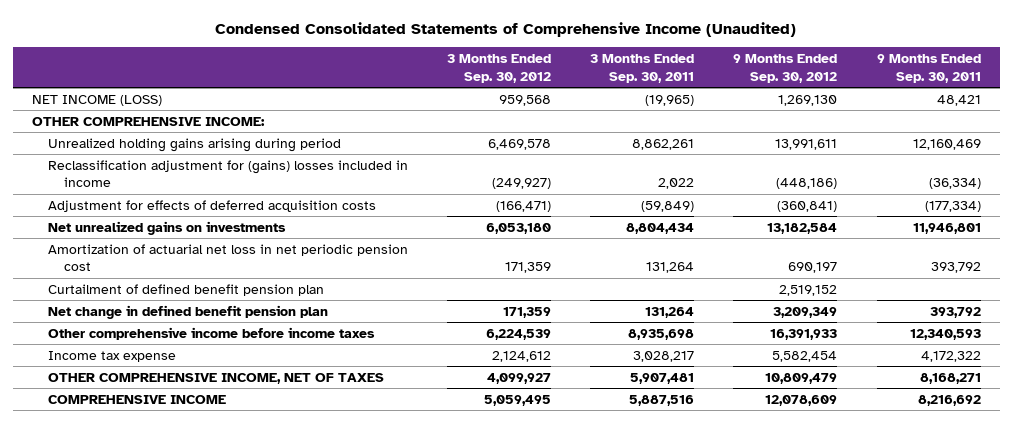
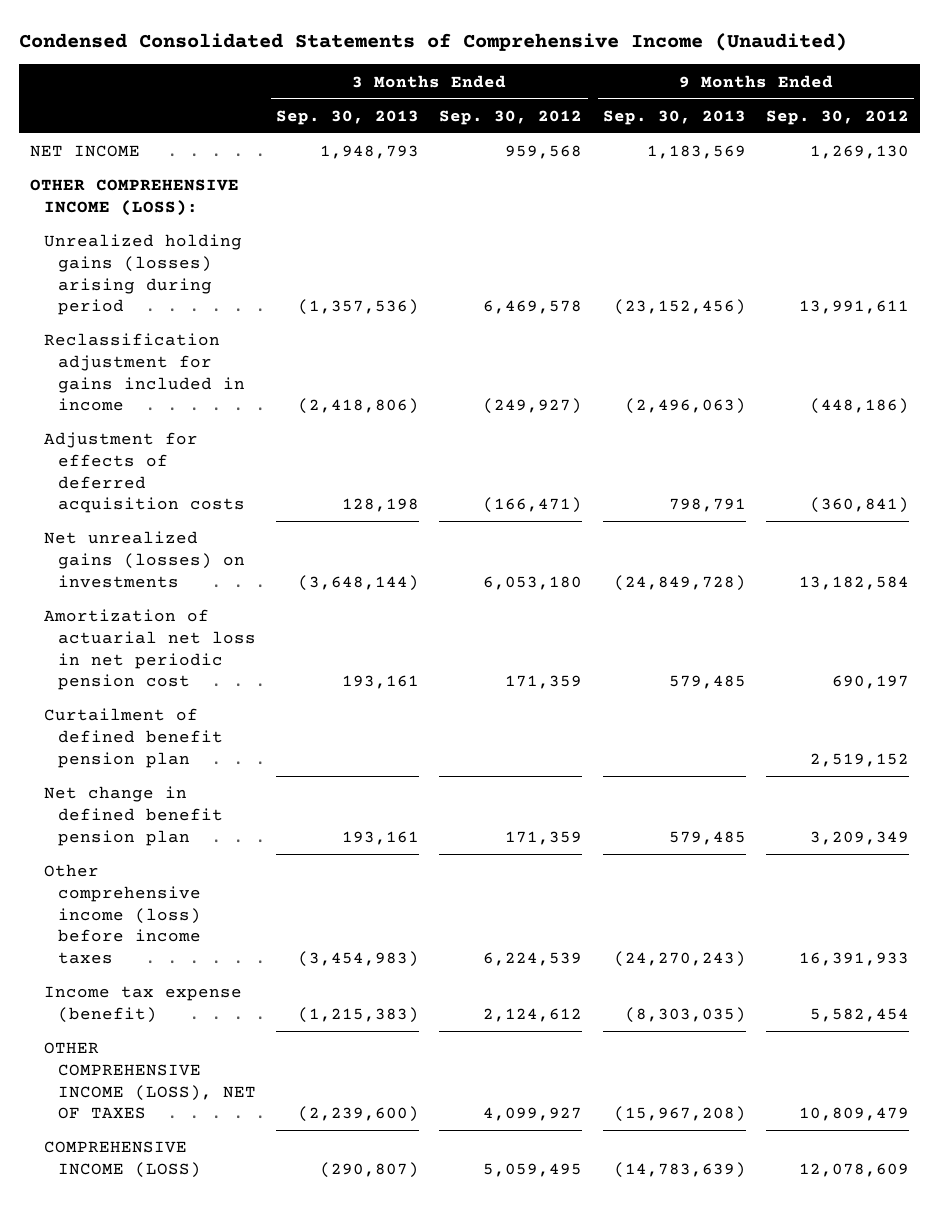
[590,54,695,83] 3 Months Ended Sep. 30, 2011 -> none
[876,54,981,83] 9 Months Ended Sep. 30, 2011 -> none
none -> [276,109,420,125] Sep. 30, 2013
none -> [602,109,746,125] Sep. 30, 2013
[32,94,163,106] NET INCOME (LOSS) -> [29,145,140,158] NET INCOME
[32,116,266,126] OTHER COMPREHENSIVE INCOME: -> [29,179,239,216] OTHER COMPREHENSIVE INCOME (LOSS):
[48,137,342,152] Unrealized holding gains arising during period -> [43,234,242,316] Unrealized holding gains (losses) arising during period
[48,159,409,188] Reclassification adjustment for (gains) losses included in income -> [43,333,245,412] Reclassification adjustment for gains included in income
[48,220,287,235] Net unrealized gains on investments -> [43,531,245,588] Net unrealized gains (losses) on investments
[48,326,376,340] Other comprehensive income before income taxes -> [43,864,201,965] Other comprehensive income (loss) before income taxes
[48,350,177,362] Income tax expense -> [43,986,242,1023] Income tax expense (benefit)
[48,372,385,384] OTHER COMPREHENSIVE INCOME, NET OF TAXES -> [43,1042,256,1120] OTHER COMPREHENSIVE INCOME (LOSS), NET OF TAXES
[48,394,227,404] COMPREHENSIVE INCOME -> [43,1141,201,1178] COMPREHENSIVE INCOME (LOSS)

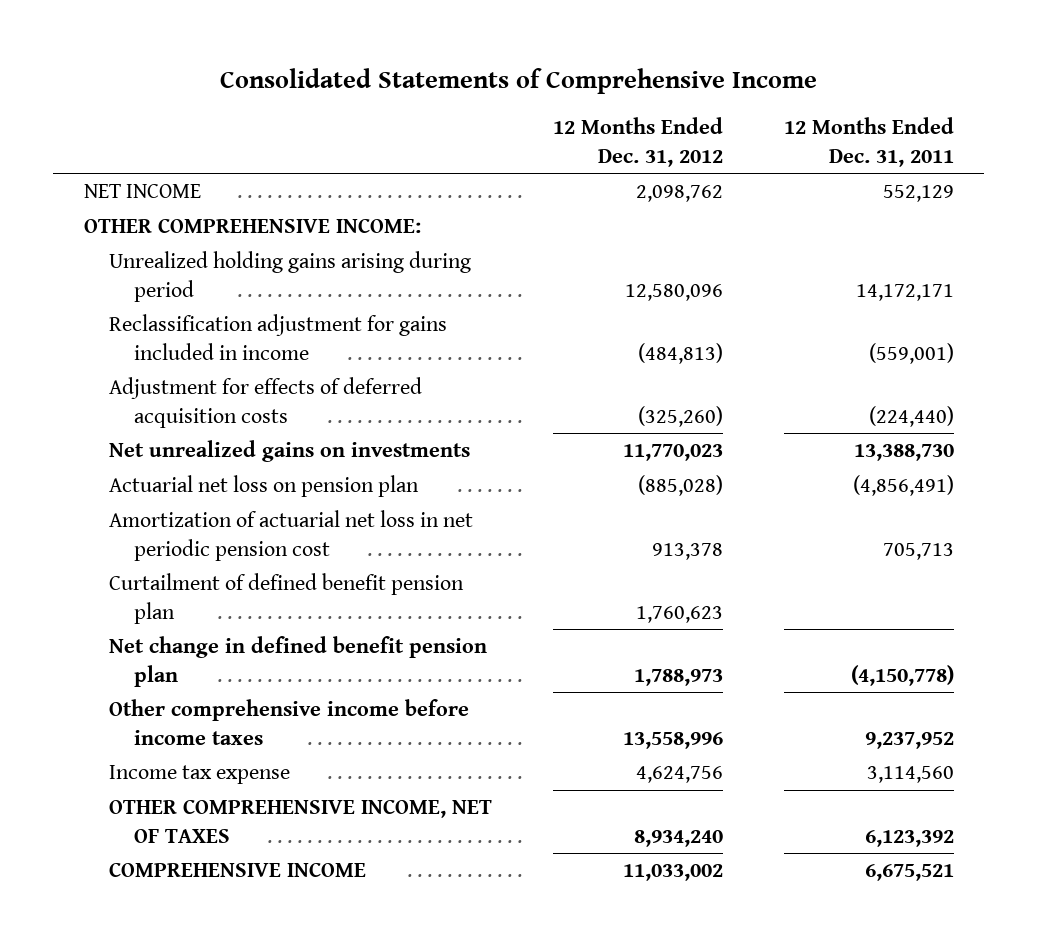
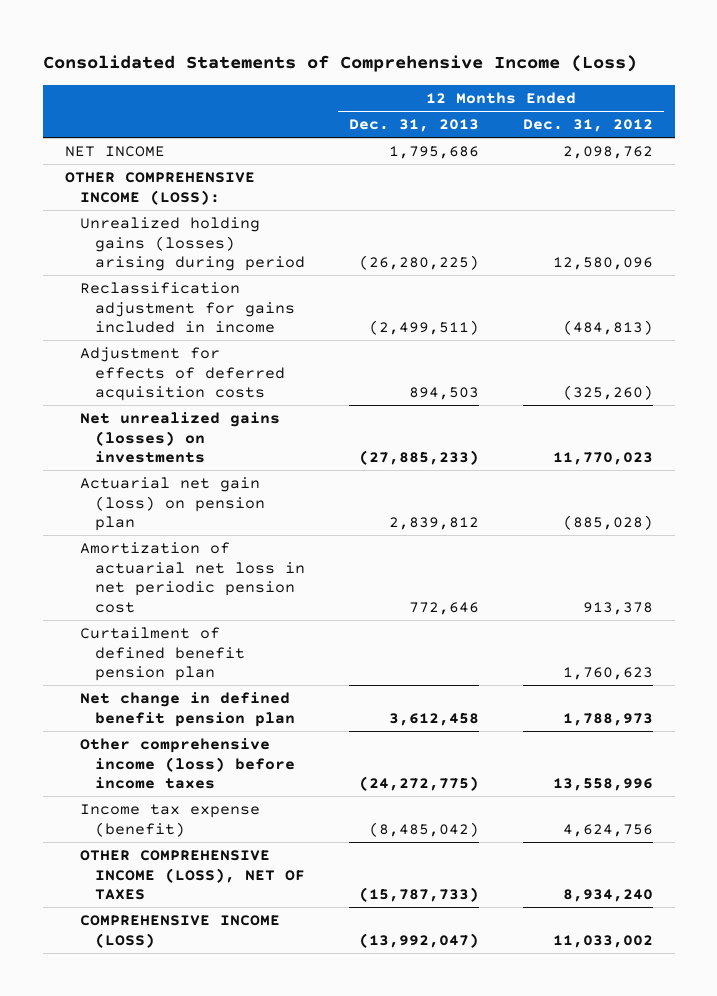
[219,67,817,94] Consolidated Statements of Comprehensive Income -> [42,55,637,73] Consolidated Statements of Comprehensive Income (Loss)
[783,117,954,167] 12 Months Ended Dec. 31, 2011 -> none
none -> [348,118,479,132] Dec. 31, 2013
[83,218,421,234] OTHER COMPREHENSIVE INCOME: -> [64,171,255,205] OTHER COMPREHENSIVE INCOME (LOSS):
[108,251,471,302] Unrealized holding gains arising during period -> [79,216,305,272] Unrealized holding gains (losses) arising during period
[108,440,470,463] Net unrealized gains on investments -> [79,411,280,464] Net unrealized gains (losses) on investments
[108,475,419,498] Actuarial net loss on pension plan -> [79,476,265,532] Actuarial net gain (loss) on pension plan
[108,699,469,745] Other comprehensive income before income taxes -> [79,737,295,790] Other comprehensive income (loss) before income taxes
[108,765,290,785] Income tax expense -> [79,803,260,837] Income tax expense (benefit)
[108,799,492,843] OTHER COMPREHENSIVE INCOME, NET OF TAXES -> [79,849,305,901] OTHER COMPREHENSIVE INCOME (LOSS), NET OF TAXES
[108,862,366,878] COMPREHENSIVE INCOME -> [79,914,280,948] COMPREHENSIVE INCOME (LOSS)

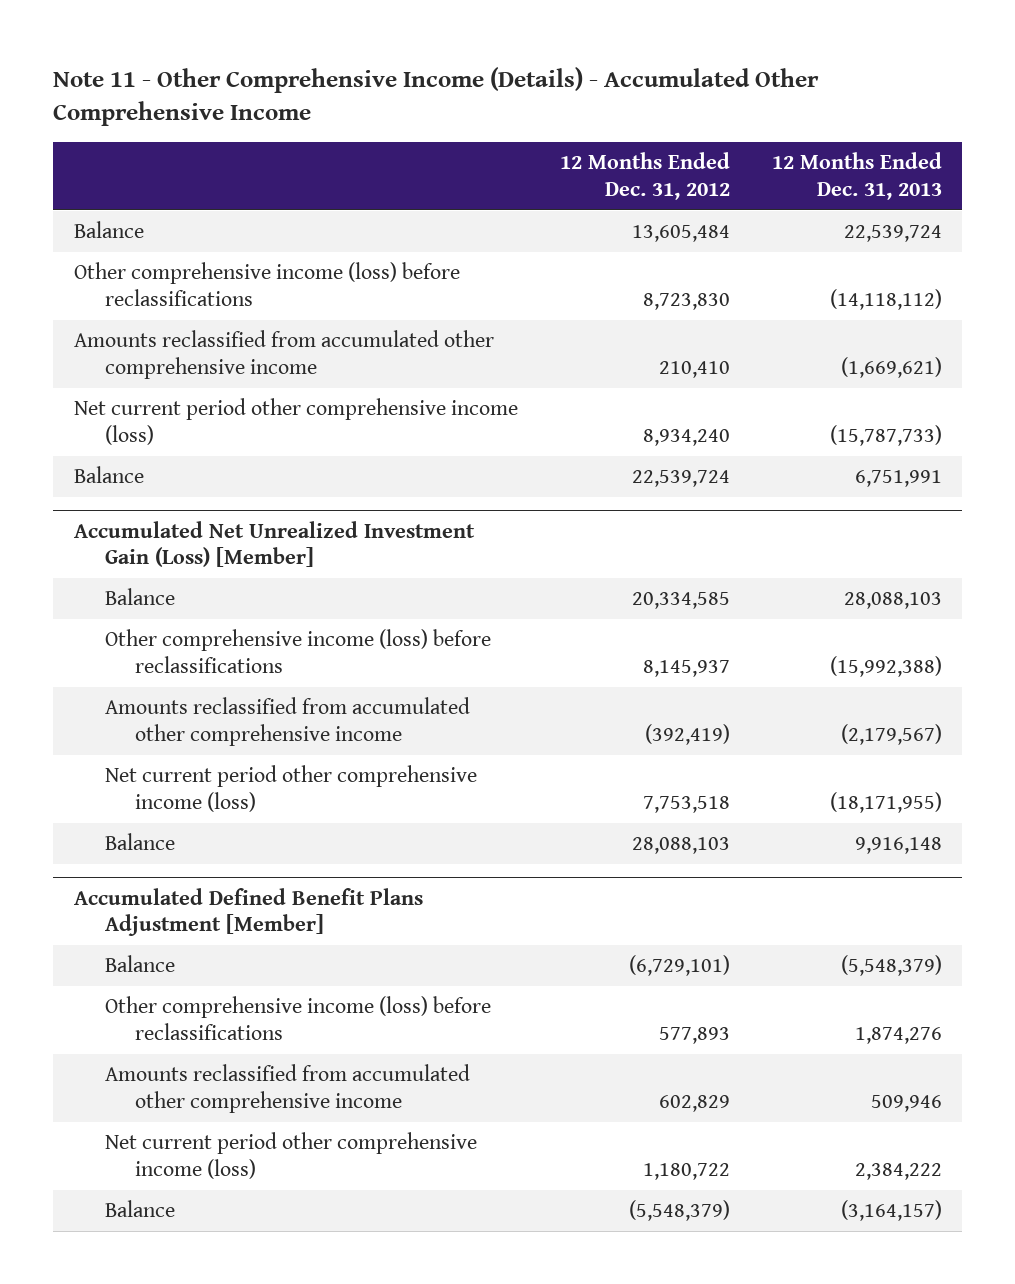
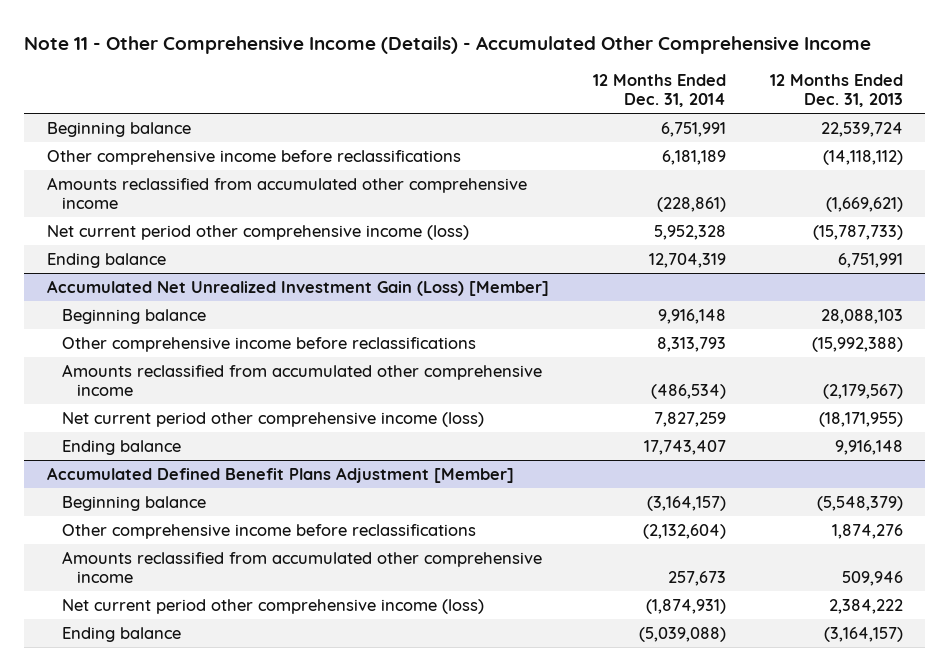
[559,152,730,200] 12 Months Ended Dec. 31, 2012 -> none
none -> [592,73,726,108] 12 Months Ended Dec. 31, 2014
[73,221,144,239] Balance -> [46,121,191,137] Beginning balance
[73,262,460,306] Other comprehensive income (loss) before reclassifications -> [46,149,461,165] Other comprehensive income before reclassifications
[73,466,144,484] Balance -> [46,252,166,268] Ending balance
[104,588,175,606] Balance -> [61,308,206,324] Beginning balance
[104,629,491,673] Other comprehensive income (loss) before reclassifications -> [61,336,476,352] Other comprehensive income before reclassifications
[104,833,175,851] Balance -> [61,439,181,455] Ending balance
[104,955,175,973] Balance -> [61,495,206,511] Beginning balance
[104,996,491,1040] Other comprehensive income (loss) before reclassifications -> [61,523,476,539] Other comprehensive income before reclassifications
[104,1200,175,1218] Balance -> [61,626,181,642] Ending balance

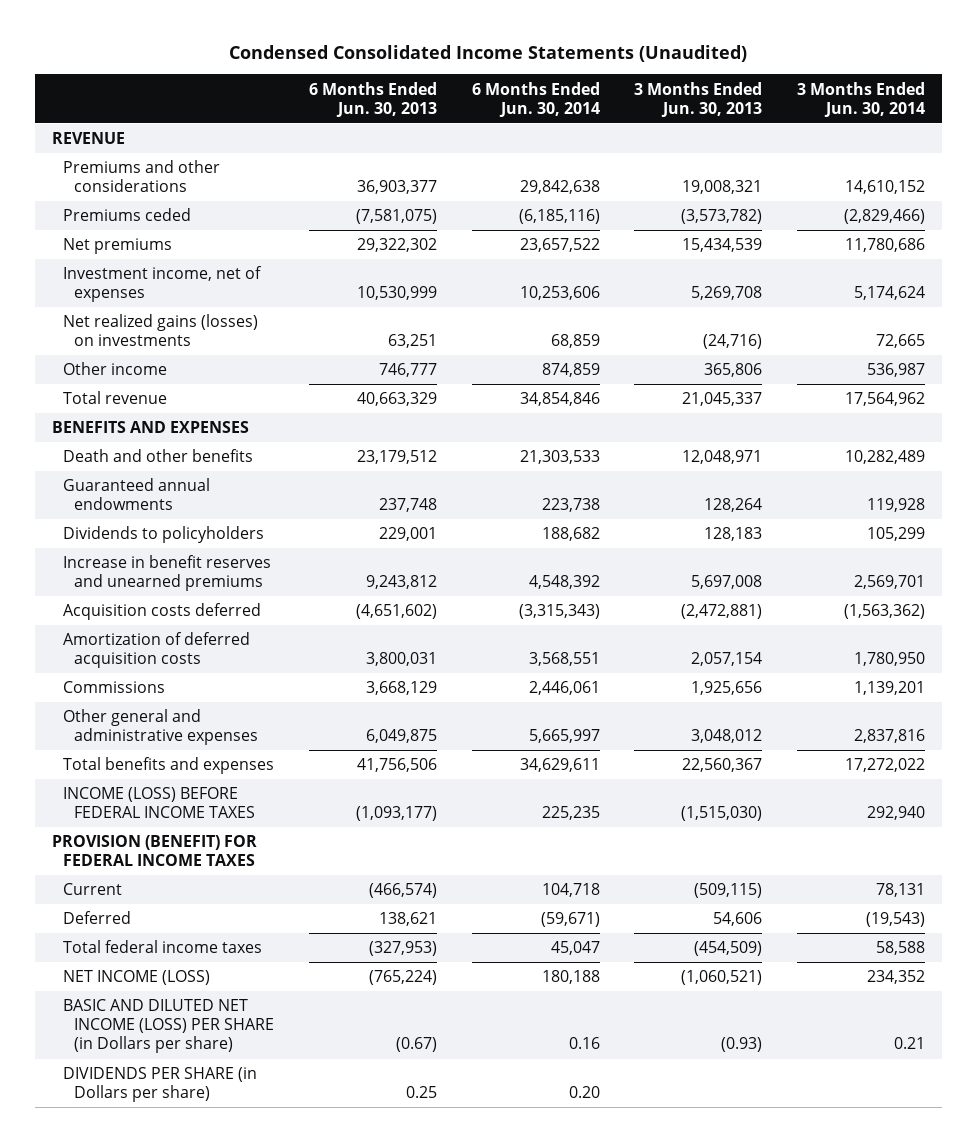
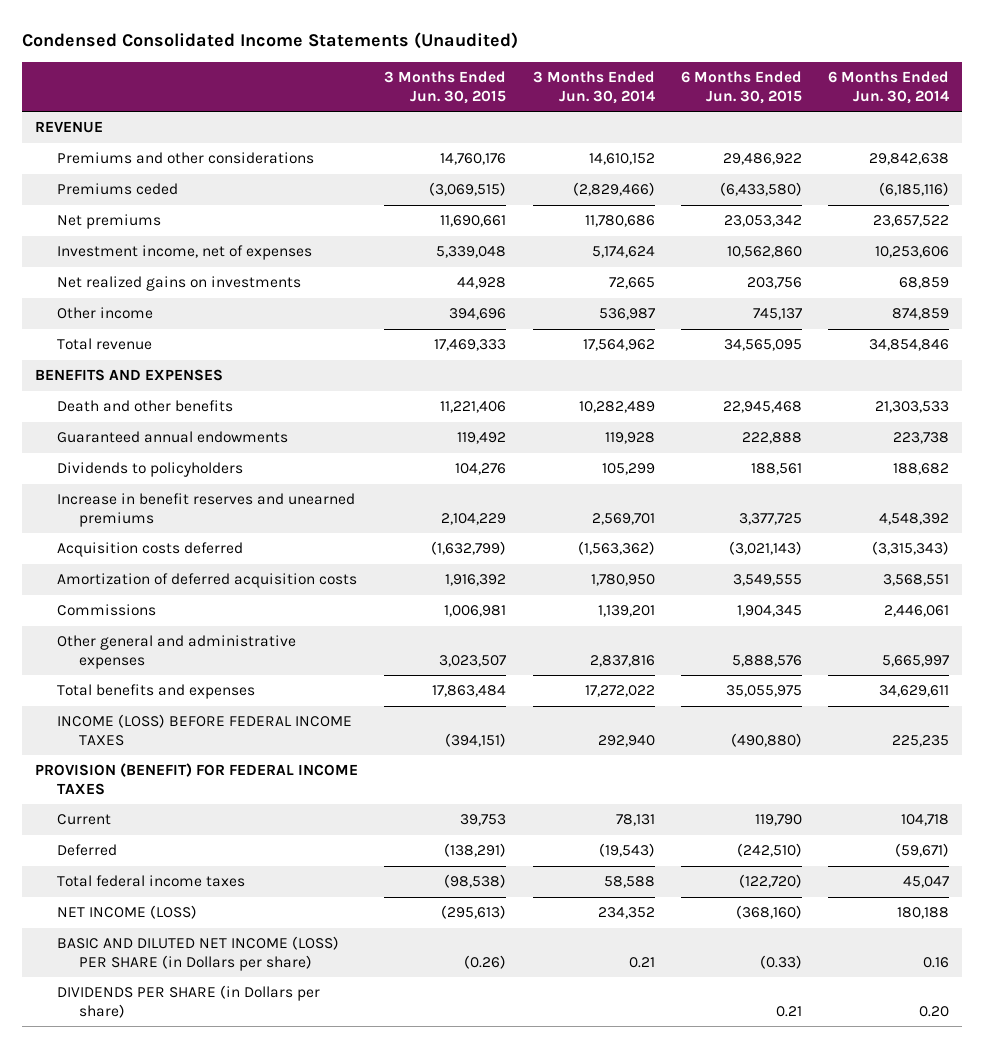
[308,81,437,117] 6 Months Ended Jun. 30, 2013 -> none
[634,81,763,117] 3 Months Ended Jun. 30, 2013 -> none
none -> [384,71,507,104] 3 Months Ended Jun. 30, 2015
none -> [680,71,802,104] 6 Months Ended Jun. 30, 2015
[63,314,259,347] Net realized gains (losses) on investments -> [57,276,302,292] Net realized gains on investments

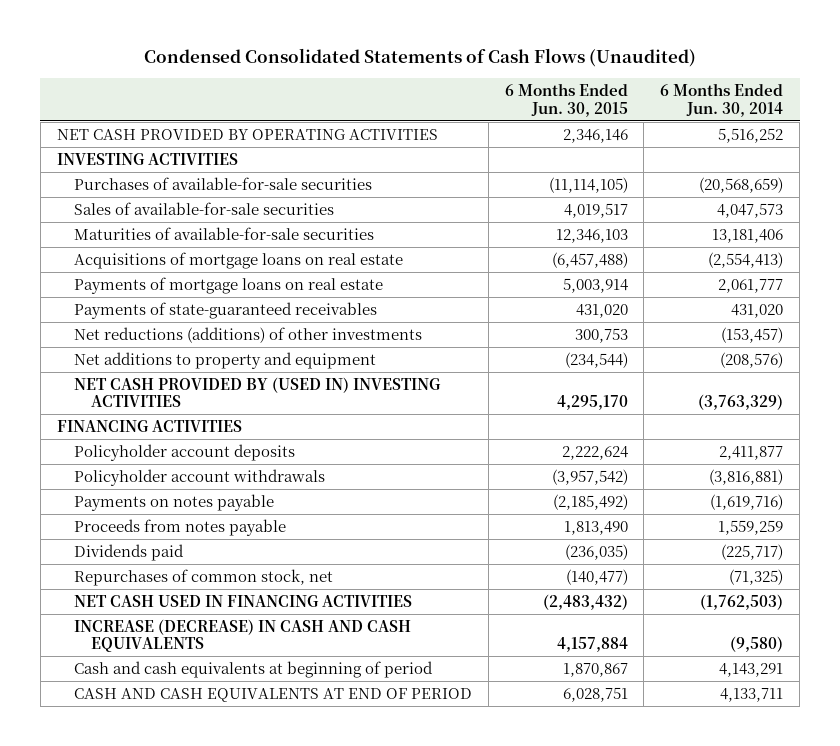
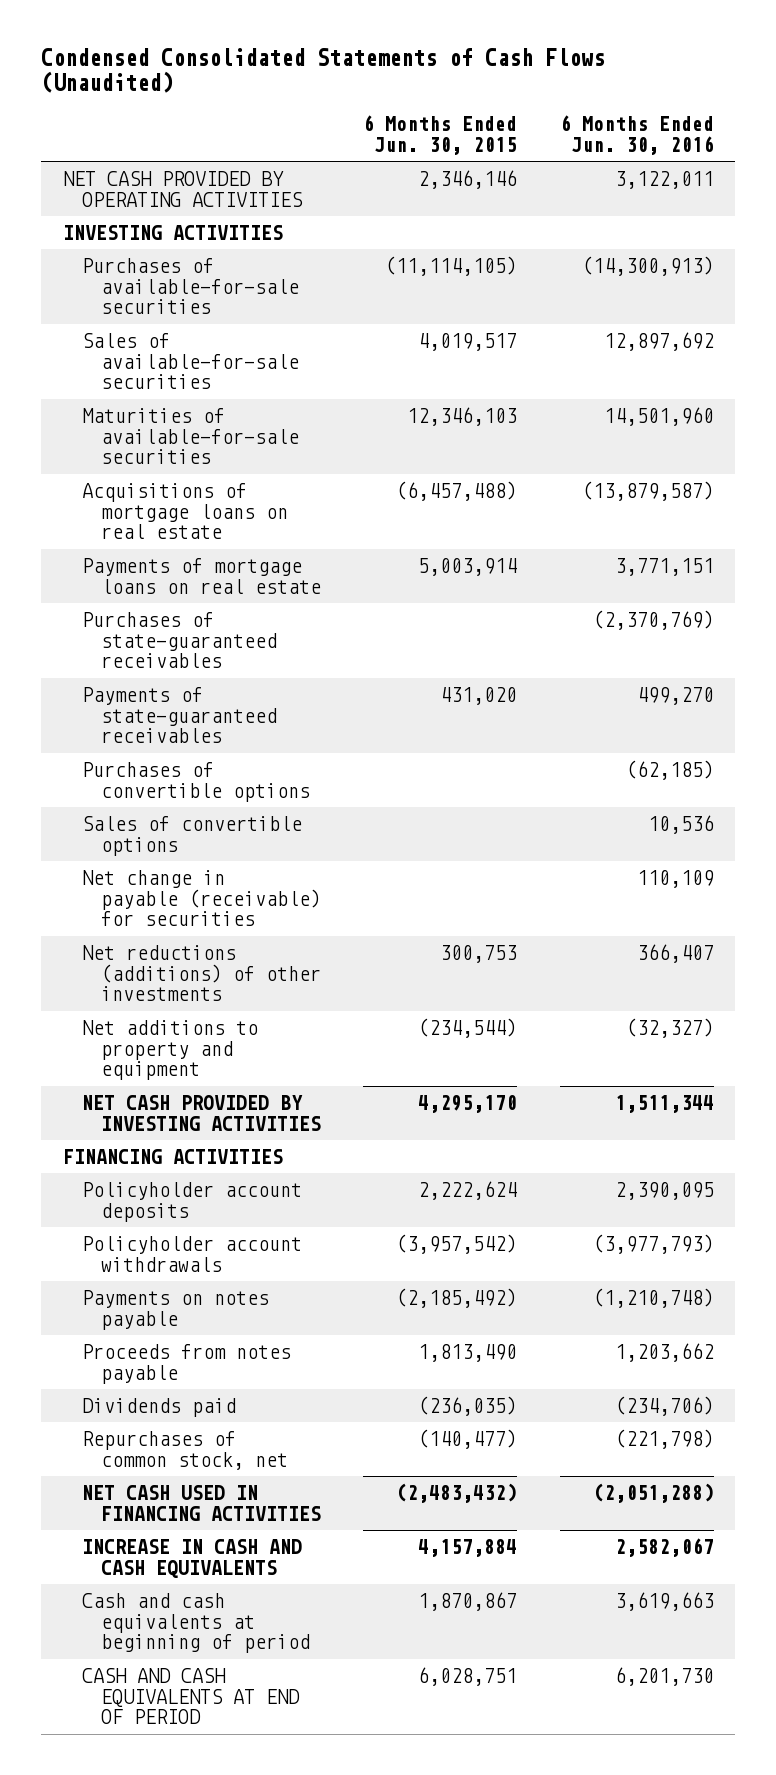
[660,83,784,117] 6 Months Ended Jun. 30, 2014 -> none
none -> [559,115,714,155] 6 Months Ended Jun. 30, 2016
none -> [81,611,278,669] Purchases of state-guaranteed receivables
none -> [81,761,311,802] Purchases of convertible options
none -> [81,815,302,856] Sales of convertible options
none -> [81,869,322,927] Net change in payable (receivable) for securities
[73,376,441,408] NET CASH PROVIDED BY (USED IN) INVESTING ACTIVITIES -> [81,1094,322,1131] NET CASH PROVIDED BY INVESTING ACTIVITIES
[73,618,411,653] INCREASE (DECREASE) IN CASH AND CASH EQUIVALENTS -> [81,1538,302,1578] INCREASE IN CASH AND CASH EQUIVALENTS

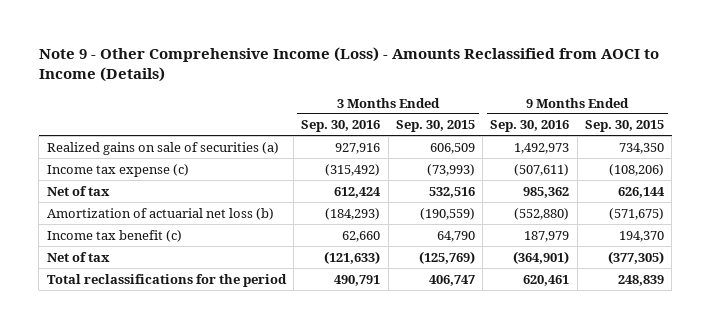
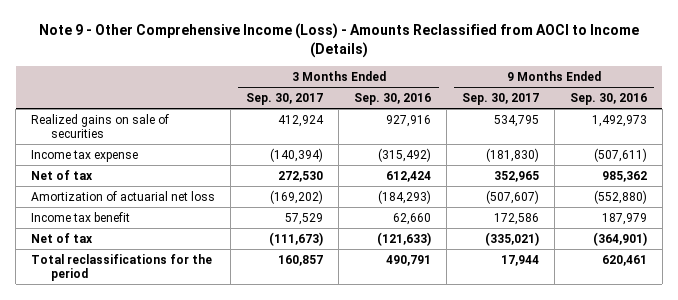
[395,120,475,133] Sep. 30, 2015 -> none
[584,120,664,133] Sep. 30, 2015 -> none
none -> [246,92,324,105] Sep. 30, 2017
none -> [461,92,539,105] Sep. 30, 2017
[46,141,279,155] Realized gains on sale of securities (a) -> [31,113,170,139] Realized gains on sale of securities
[46,163,189,177] Income tax expense (c) -> [31,149,139,162] Income tax expense
[46,207,274,220] Amortization of actuarial net loss (b) -> [31,190,216,201] Amortization of actuarial net loss
[46,229,182,242] Income tax benefit (c) -> [31,211,131,222] Income tax benefit

